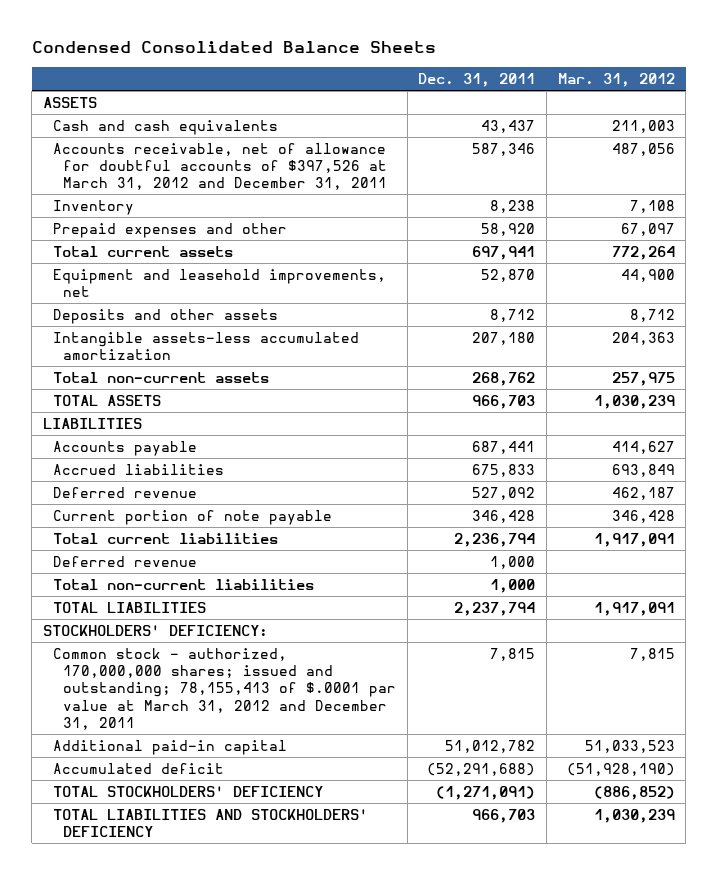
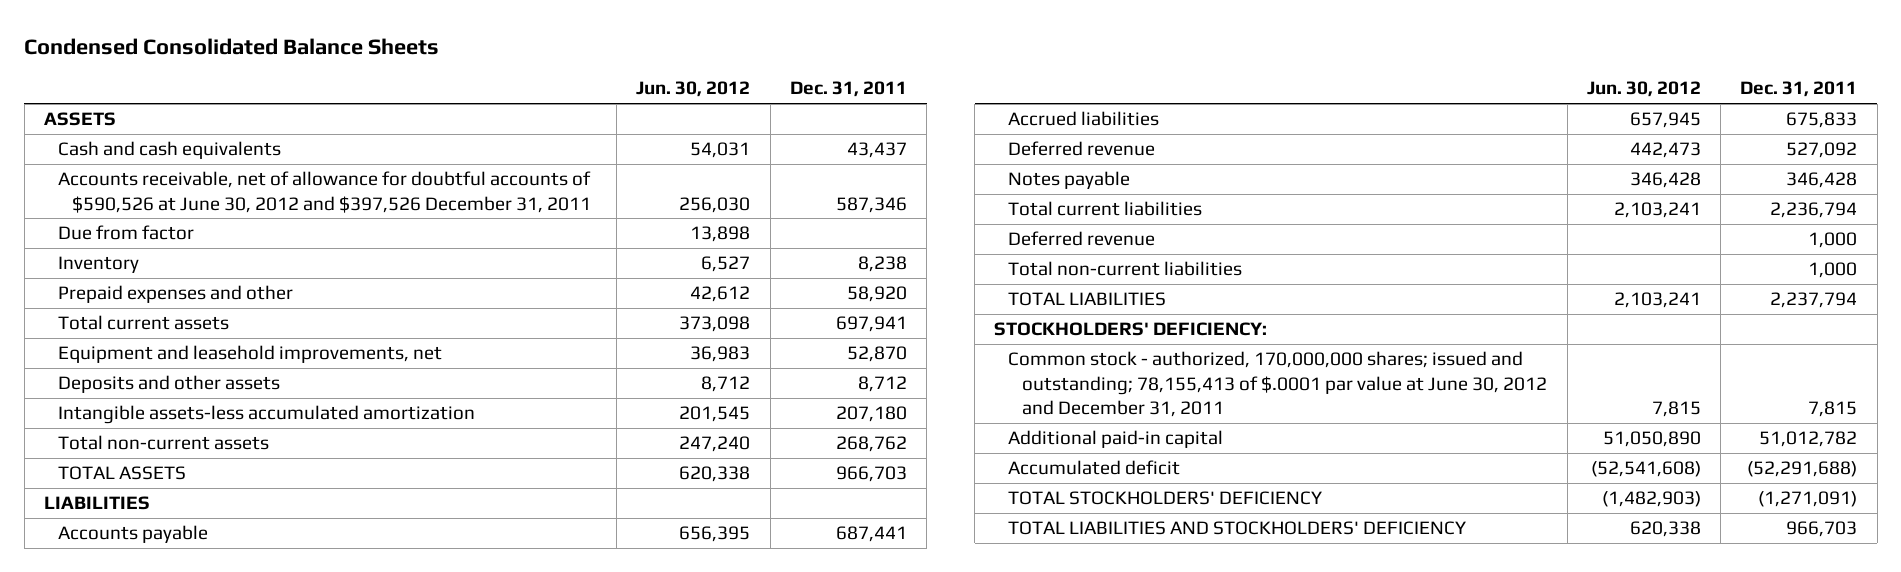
[557,73,675,88] Mar. 31, 2012 -> none
none -> [636,81,751,98] Jun. 30, 2012
[52,142,387,191] Accounts receivable, net of allowance for doubtful accounts of $397,526 at March 31, 2012 and December 31, 2011 -> [57,171,591,213] Accounts receivable, net of allowance for doubtful accounts of $590,526 at June 30, 2012 and $397,526 December 31, 2011
none -> [57,225,194,241] Due from factor
[52,509,332,525] Current portion of note payable -> [1008,171,1131,190] Notes payable
[52,647,396,731] Common stock - authorized, 170,000,000 shares; issued and outstanding; 78,155,413 of $.0001 par value at March 31, 2012 and December 31, 2011 -> [1008,351,1548,417] Common stock - authorized, 170,000,000 shares; issued and outstanding; 78,155,413 of $.0001 par value at June 30, 2012 and December 31, 2011

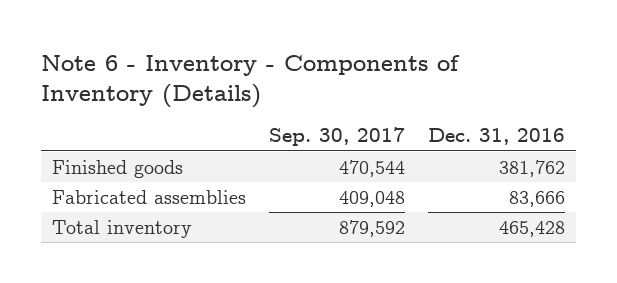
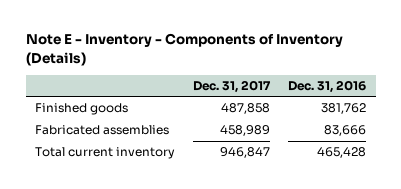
[40,54,460,109] Note 6 - Inventory - Components of Inventory (Details) -> [25,33,343,66] Note E - Inventory - Components of Inventory (Details)
[269,127,406,147] Sep. 30, 2017 -> none
none -> [193,79,272,93] Dec. 31, 2017
[52,219,193,238] Total inventory -> [34,147,175,160] Total current inventory

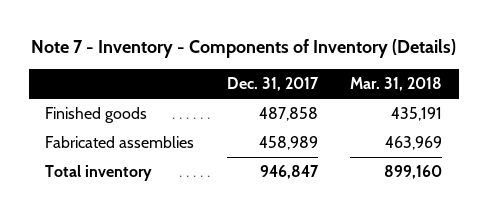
[25,33,343,66] Note E - Inventory - Components of Inventory (Details) -> [30,39,456,59] Note 7 - Inventory - Components of Inventory (Details)
[288,79,367,93] Dec. 31, 2016 -> none
none -> [350,77,443,92] Mar. 31, 2018
[34,147,175,160] Total current inventory -> [45,165,153,182] Total inventory

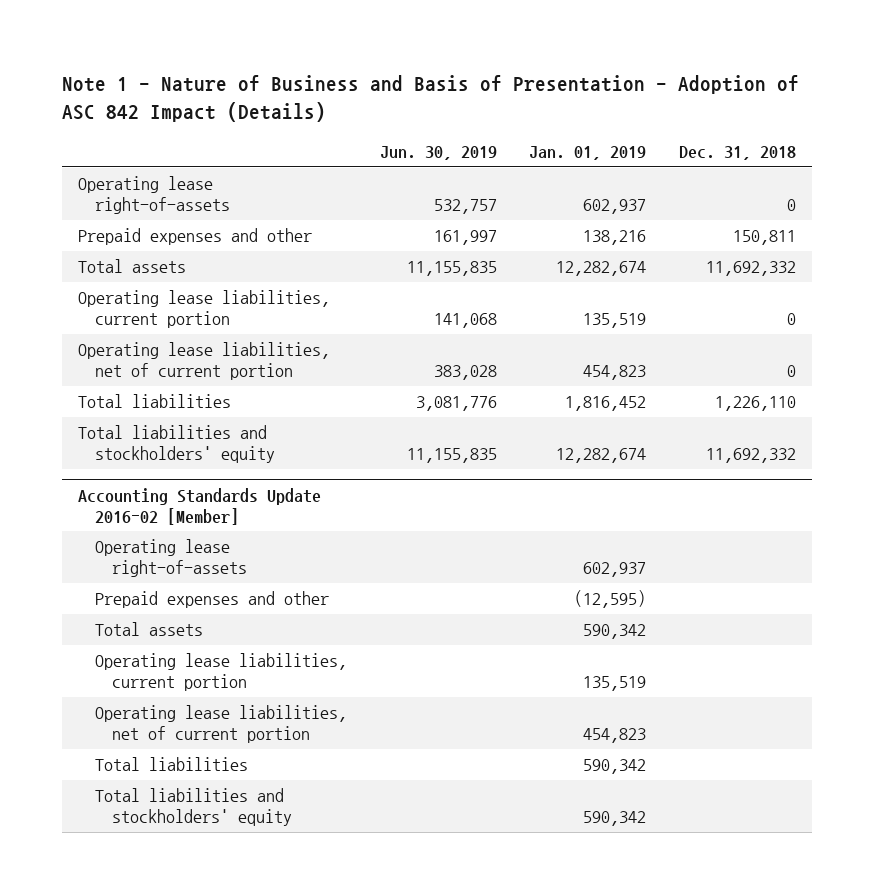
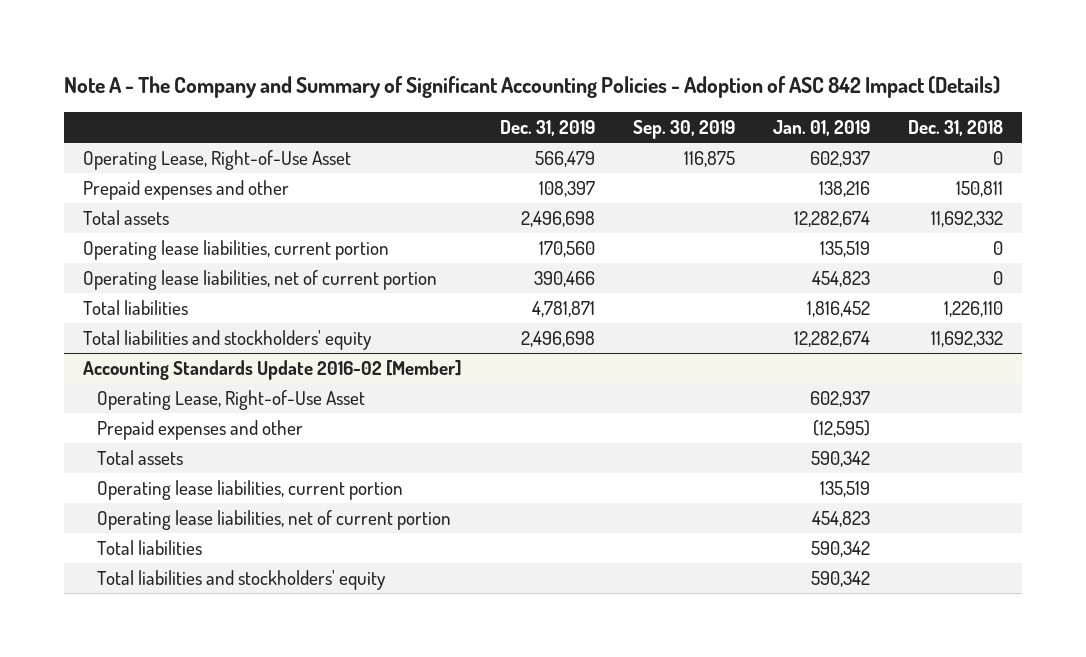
[61,74,799,123] Note 1 - Nature of Business and Basis of Presentation - Adoption of ASC 842 Impact (Details) -> [63,76,1000,99] Note A - The Company and Summary of Significant Accounting Policies - Adoption of ASC 842 Impact (Details)
[379,146,497,161] Jun. 30, 2019 -> none
none -> [499,120,595,137] Dec. 31, 2019
none -> [632,120,735,140] Sep. 30, 2019
[77,176,231,215] Operating lease right-of-assets -> [82,150,351,171] Operating Lease, Right-of-Use Asset
[95,539,248,578] Operating lease right-of-assets -> [97,390,366,411] Operating Lease, Right-of-Use Asset

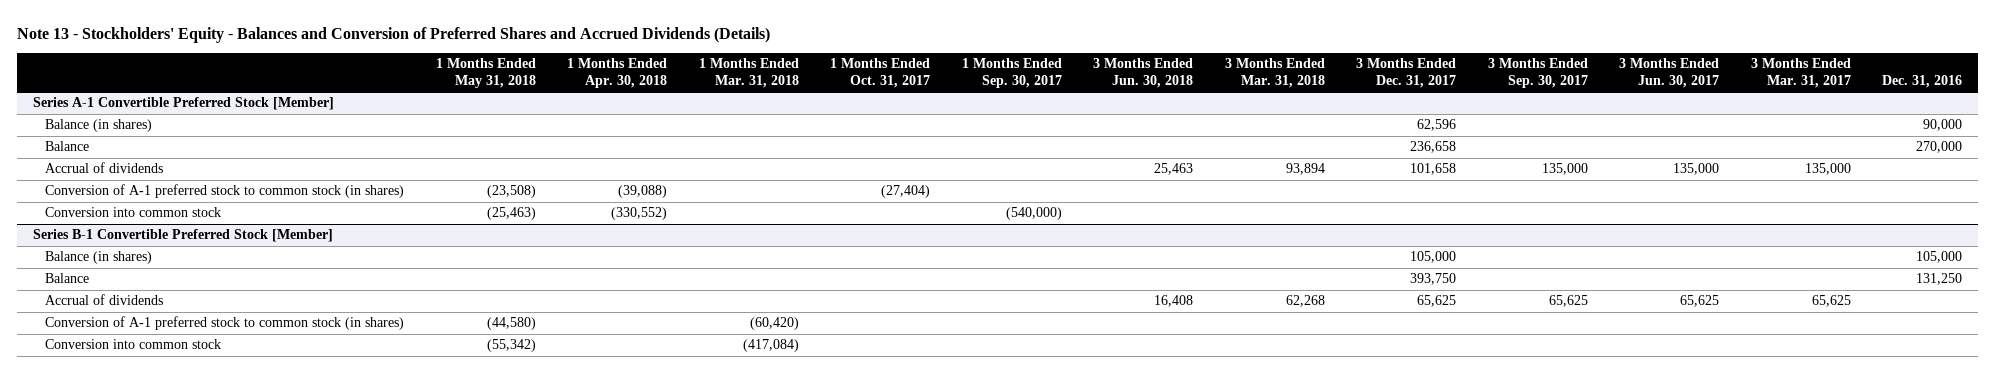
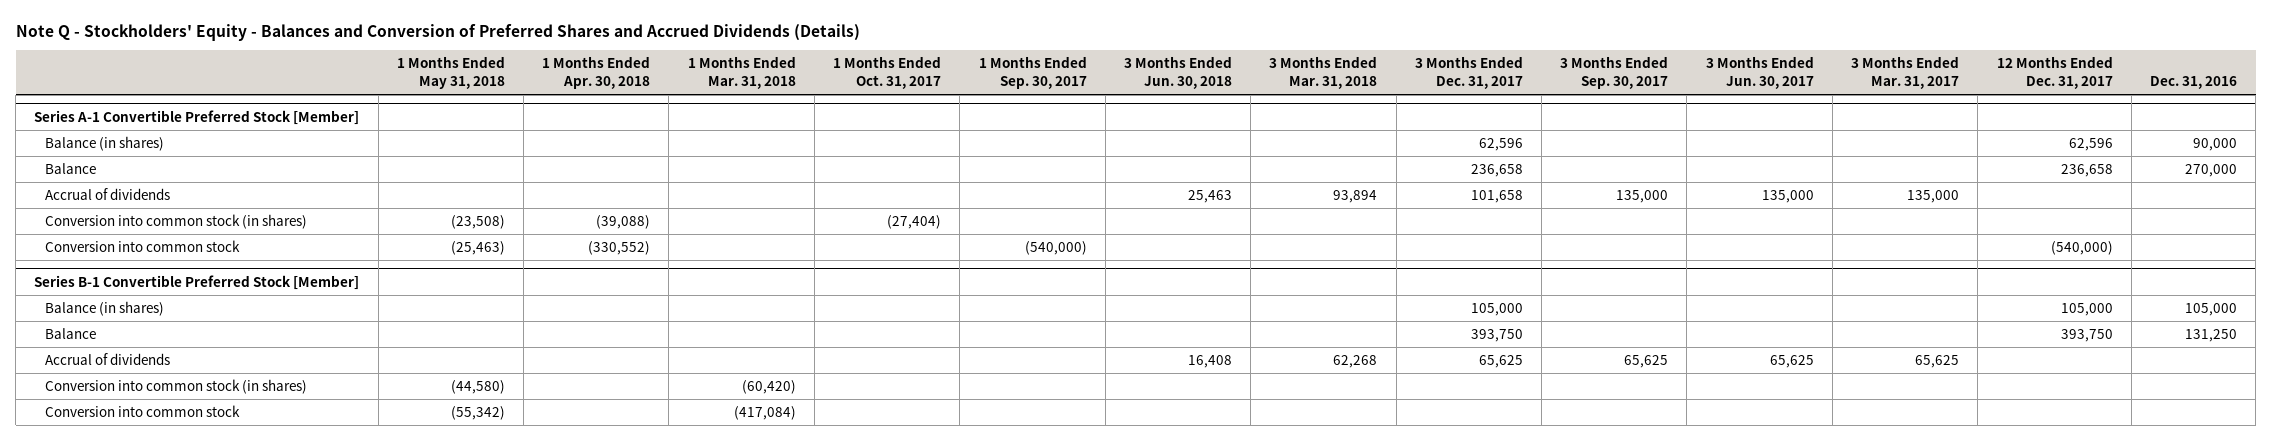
[17,26,771,43] Note 13 - Stockholders' Equity - Balances and Conversion of Preferred Shares and Accrued Dividends (Details) -> [15,23,860,41] Note Q - Stockholders' Equity - Balances and Conversion of Preferred Shares and Accrued Dividends (Details)
none -> [1996,56,2113,89] 12 Months Ended Dec. 31, 2017
[45,184,405,199] Conversion of A-1 preferred stock to common stock (in shares) -> [44,214,307,230] Conversion into common stock (in shares)
[45,316,405,331] Conversion of A-1 preferred stock to common stock (in shares) -> [44,379,307,395] Conversion into common stock (in shares)

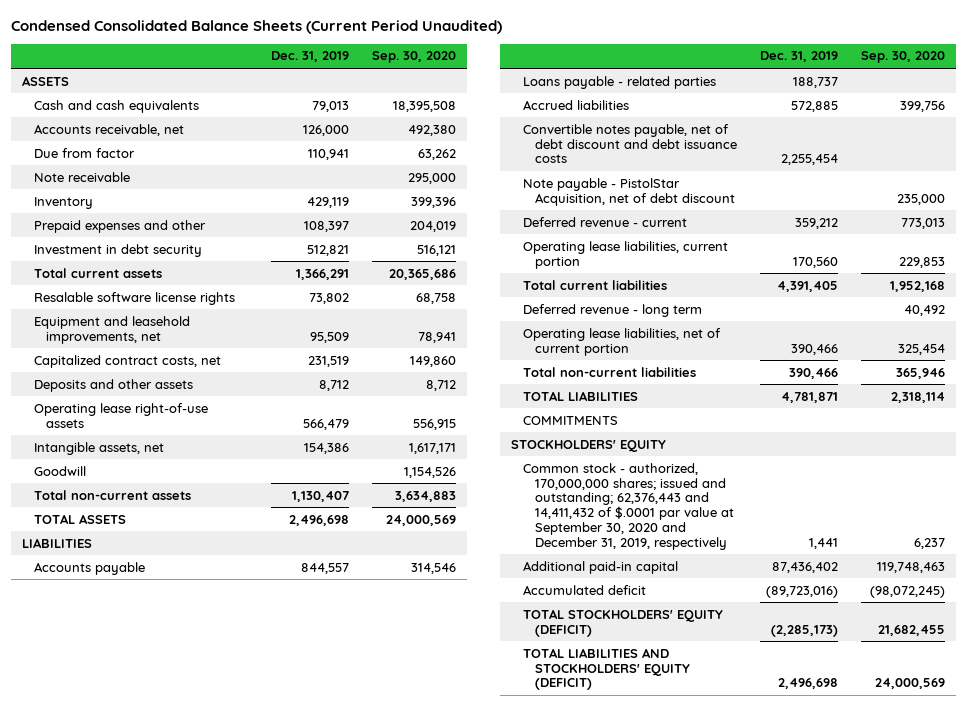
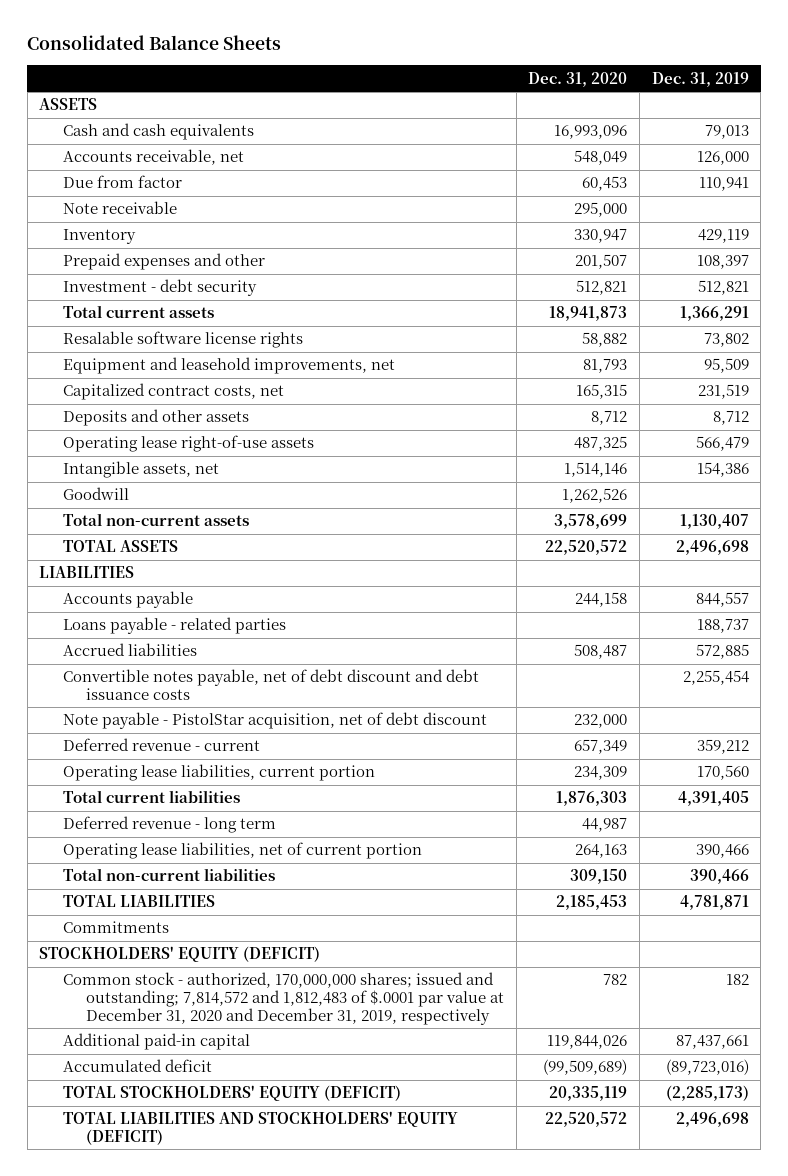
[10,19,502,34] Condensed Consolidated Balance Sheets (Current Period Unaudited) -> [27,35,282,51] Consolidated Balance Sheets
[371,51,456,64] Sep. 30, 2020 -> none
none -> [528,71,628,87] Dec. 31, 2020
[34,243,203,257] Investment in debt security -> [62,279,257,297] Investment - debt security
[522,177,735,206] Note payable - PistolStar Acquisition, net of debt discount -> [62,712,487,730] Note payable - PistolStar acquisition, net of debt discount
[522,415,618,425] COMMITMENTS -> [62,921,169,934] Commitments
[511,439,667,452] STOCKHOLDERS' EQUITY -> [39,946,321,963] STOCKHOLDERS' EQUITY (DEFICIT)
[522,462,734,550] Common stock - authorized, 170,000,000 shares; issued and outstanding; 62,376,443 and 14,411,432 of $.0001 par value at September 30, 2020 and December 31, 2019, respectively -> [62,972,505,1025] Common stock - authorized, 170,000,000 shares; issued and outstanding; 7,814,572 and 1,812,483 of $.0001 par value at December 31, 2020 and December 31, 2019, respectively
[808,537,838,549] 1,441 -> [725,974,749,986] 182
[771,561,838,573] 87,436,402 -> [675,1035,749,1050] 87,437,661

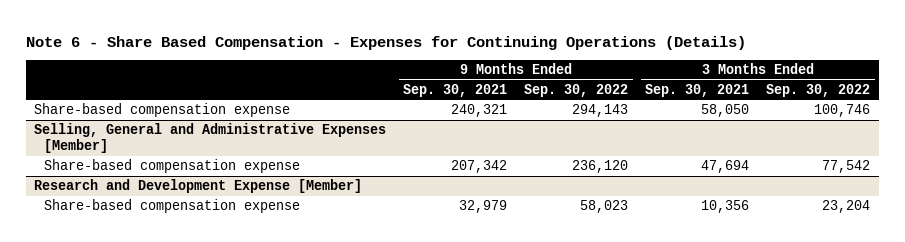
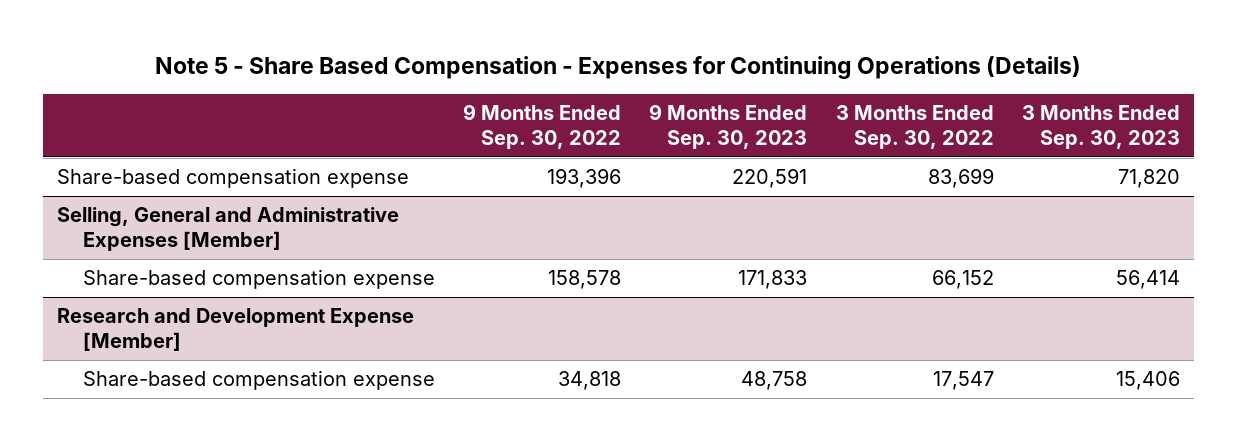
[25,35,746,50] Note 6 - Share Based Compensation - Expenses for Continuing Operations (Details) -> [155,55,1082,79] Note 5 - Share Based Compensation - Expenses for Continuing Operations (Details)
[403,83,508,97] Sep. 30, 2021 -> none
[645,83,750,97] Sep. 30, 2021 -> none
none -> [649,104,808,149] 9 Months Ended Sep. 30, 2023
none -> [1022,105,1181,149] 3 Months Ended Sep. 30, 2023
[572,104,629,118] 294,143 -> [546,168,621,189] 193,396
[814,104,871,118] 100,746 -> [927,168,994,189] 83,699
[572,160,629,174] 236,120 -> [547,270,621,290] 158,578
[822,160,871,174] 77,542 -> [931,270,994,290] 66,152
[580,200,629,214] 58,023 -> [557,371,621,391] 34,818
[822,200,871,214] 23,204 -> [932,371,994,391] 17,547

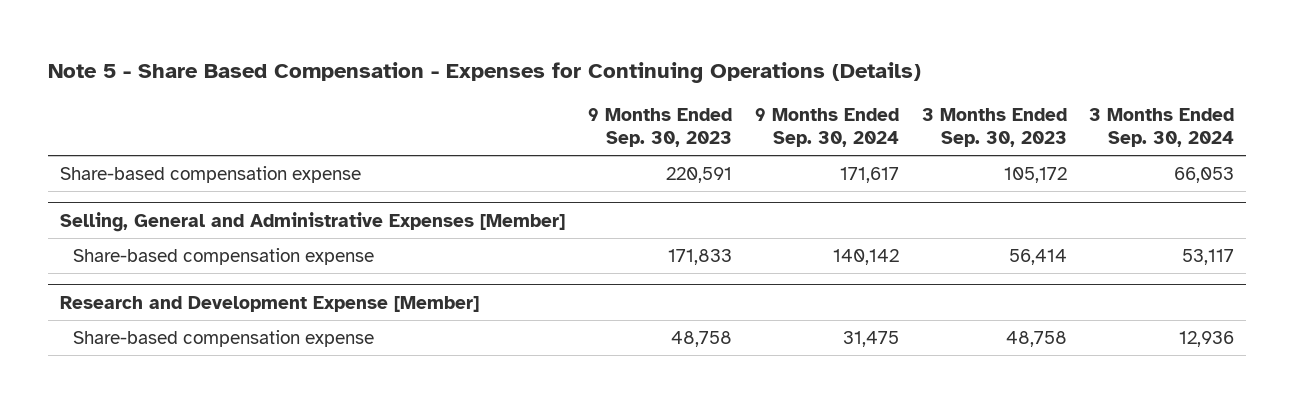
[462,104,621,149] 9 Months Ended Sep. 30, 2022 -> none
[835,105,994,149] 3 Months Ended Sep. 30, 2022 -> none
none -> [754,107,899,148] 9 Months Ended Sep. 30, 2024
none -> [1089,107,1235,148] 3 Months Ended Sep. 30, 2024
[1118,169,1181,189] 71,820 -> [1003,166,1067,183] 105,172
[1116,371,1181,391] 15,406 -> [1005,330,1067,347] 48,758

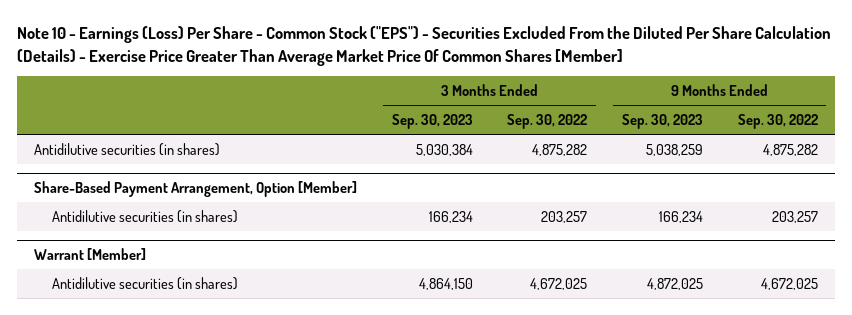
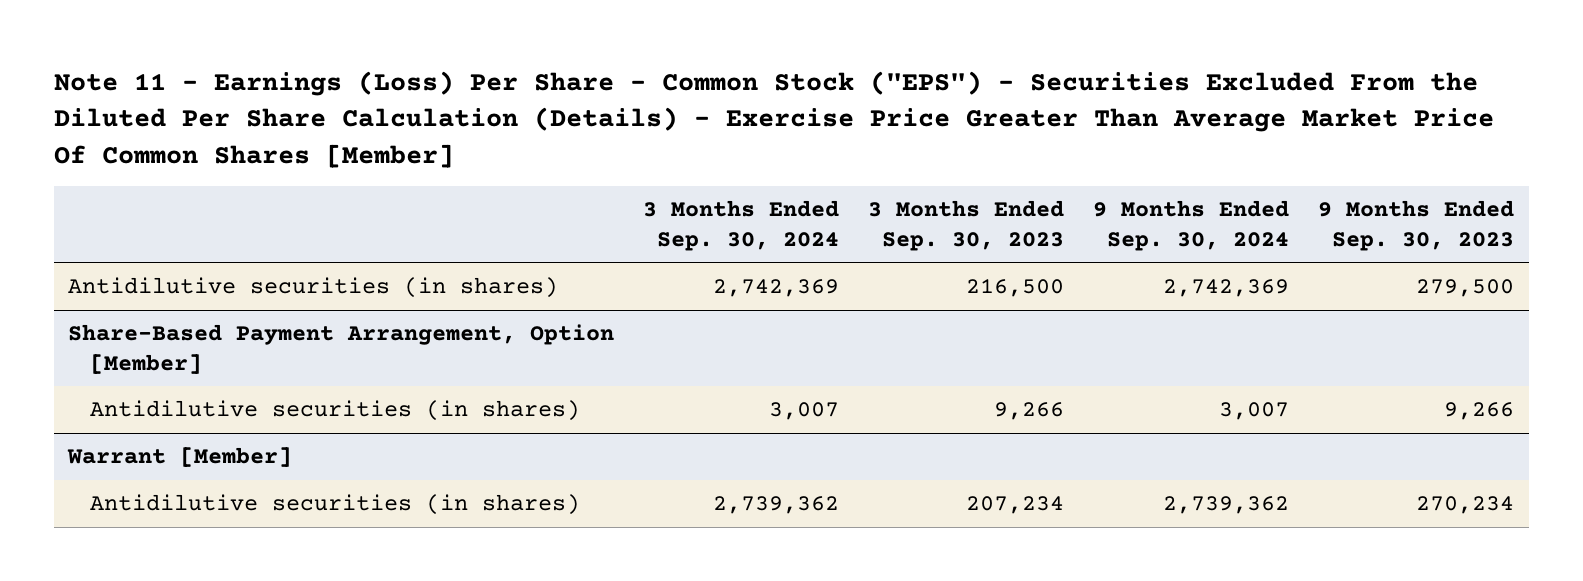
[17,26,832,66] Note 10 - Earnings (Loss) Per Share - Common Stock ("EPS") - Securities Excluded From the Diluted Per Share Calculation (Details) - Exercise Price Greater Than Average Market Price Of Common Shares [Member] -> [53,71,1494,168] Note 11 - Earnings (Loss) Per Share - Common Stock ("EPS") - Securities Excluded From the Diluted Per Share Calculation (Details) - Exercise Price Greater Than Average Market Price Of Common Shares [Member]
[507,113,588,129] Sep. 30, 2022 -> none
[737,113,818,129] Sep. 30, 2022 -> none
none -> [643,200,840,251] 3 Months Ended Sep. 30, 2024
none -> [1093,200,1290,251] 9 Months Ended Sep. 30, 2024
[415,143,473,156] 5,030,384 -> [966,278,1065,298] 216,500
[645,143,703,156] 5,038,259 -> [1416,279,1515,298] 279,500
[428,210,473,223] 166,234 -> [994,402,1065,421] 9,266
[658,210,703,223] 166,234 -> [1444,402,1515,421] 9,266
[418,277,473,290] 4,864,150 -> [966,496,1065,515] 207,234
[646,277,703,290] 4,872,025 -> [1416,496,1515,515] 270,234

